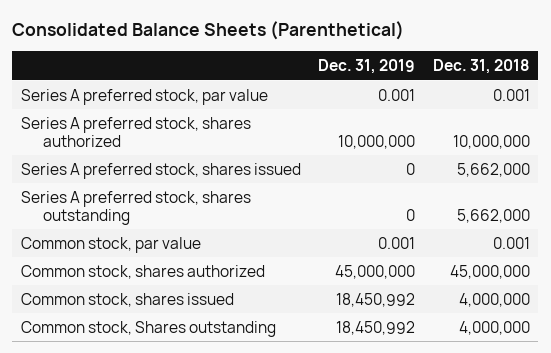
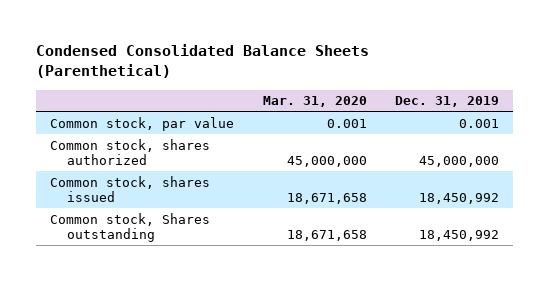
[12,21,405,41] Consolidated Balance Sheets (Parenthetical) -> [36,44,370,79] Condensed Consolidated Balance Sheets (Parenthetical)
[432,59,530,75] Dec. 31, 2018 -> none
none -> [262,96,367,108] Mar. 31, 2020
[20,88,268,105] Series A preferred stock, par value -> none
[20,116,251,147] Series A preferred stock, shares authorized -> none
[20,162,301,179] Series A preferred stock, shares issued -> none
[20,190,251,225] Series A preferred stock, shares outstanding -> none

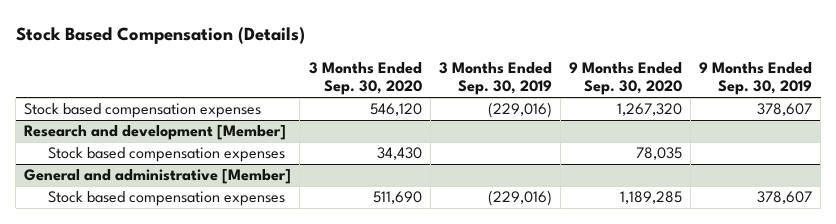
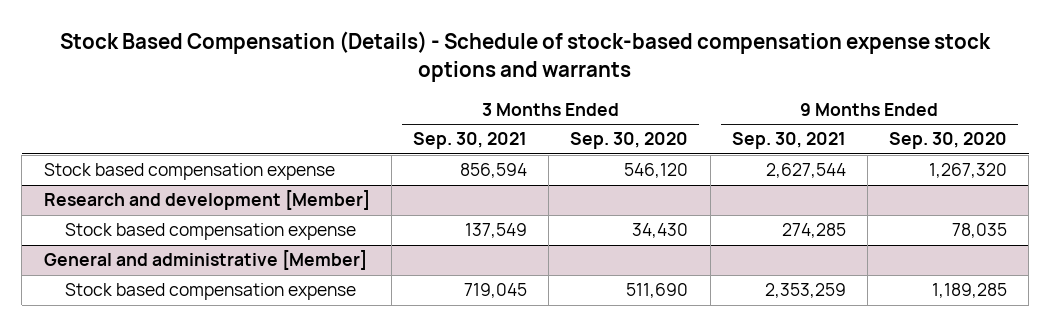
[15,27,305,45] Stock Based Compensation (Details) -> [60,31,992,82] Stock Based Compensation (Details) - Schedule of stock-based compensation expense stock options and warrants
[438,61,552,96] 3 Months Ended Sep. 30, 2019 -> none
[699,61,813,96] 9 Months Ended Sep. 30, 2019 -> none
none -> [413,132,528,150] Sep. 30, 2021
none -> [731,132,846,150] Sep. 30, 2021
[24,103,262,119] Stock based compensation expenses -> [43,163,335,181] Stock based compensation expense
[48,147,286,163] Stock based compensation expenses -> [65,223,357,241] Stock based compensation expense
[48,191,286,207] Stock based compensation expenses -> [65,283,357,301] Stock based compensation expense

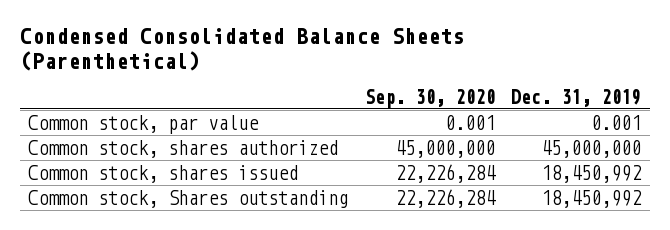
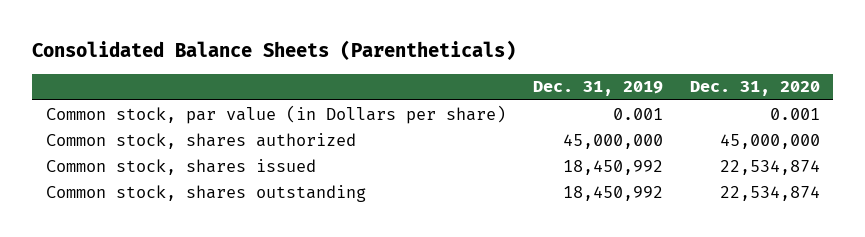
[20,28,465,71] Condensed Consolidated Balance Sheets (Parenthetical) -> [32,40,517,61] Consolidated Balance Sheets (Parentheticals)
[364,88,495,108] Sep. 30, 2020 -> none
none -> [689,81,820,97] Dec. 31, 2020
[28,114,260,134] Common stock, par value -> [45,104,506,124] Common stock, par value (in Dollars per share)
[28,189,349,208] Common stock, Shares outstanding -> [45,184,366,202] Common stock, shares outstanding

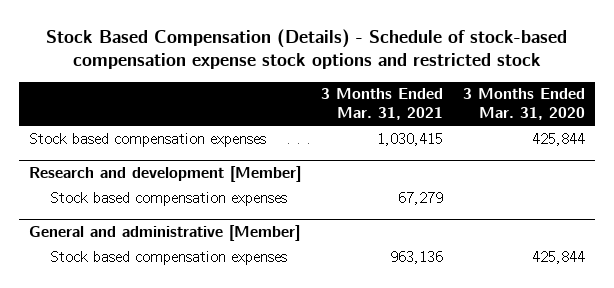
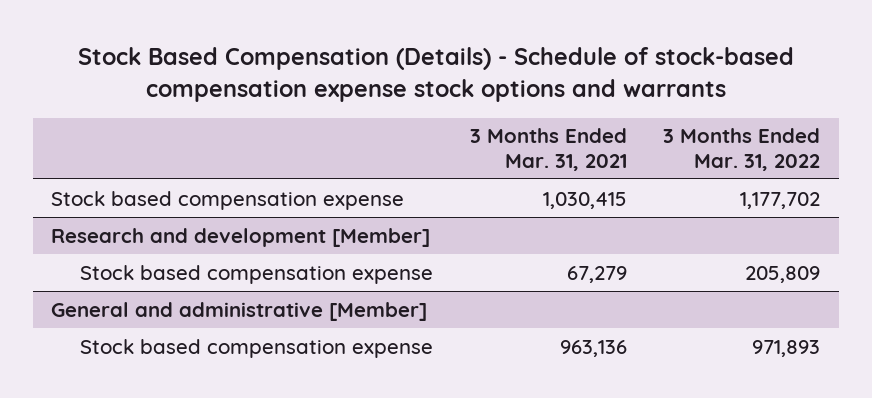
[46,28,568,70] Stock Based Compensation (Details) - Schedule of stock-based compensation expense stock options and restricted stock -> [77,46,794,103] Stock Based Compensation (Details) - Schedule of stock-based compensation expense stock options and warrants
[463,88,586,121] 3 Months Ended Mar. 31, 2020 -> none
none -> [663,128,821,171] 3 Months Ended Mar. 31, 2022
[28,132,266,147] Stock based compensation expenses -> [51,190,405,210] Stock based compensation expense
[49,191,287,206] Stock based compensation expenses -> [79,264,433,284] Stock based compensation expense
[49,250,287,265] Stock based compensation expenses -> [79,338,433,358] Stock based compensation expense

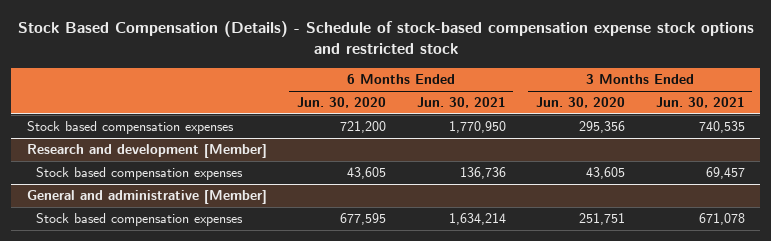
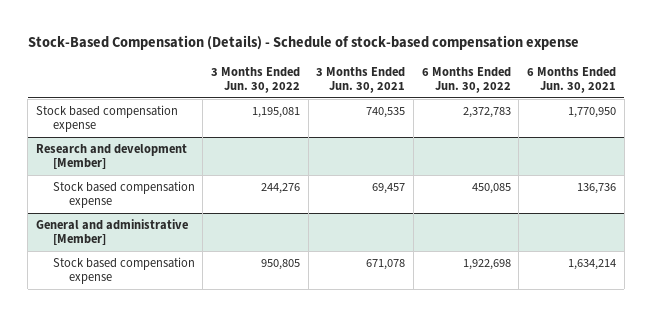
[17,20,754,55] Stock Based Compensation (Details) - Schedule of stock-based compensation expense stock options and restricted stock -> [27,35,579,51] Stock-Based Compensation (Details) - Schedule of stock-based compensation expense
[297,97,387,109] Jun. 30, 2020 -> none
[536,97,626,109] Jun. 30, 2020 -> none
none -> [211,66,301,94] 3 Months Ended Jun. 30, 2022
none -> [421,66,511,94] 6 Months Ended Jun. 30, 2022
[26,121,234,135] Stock based compensation expenses -> [36,104,179,133] Stock based compensation expense
[36,167,244,181] Stock based compensation expenses -> [52,180,195,209] Stock based compensation expense
[36,213,244,227] Stock based compensation expenses -> [52,256,195,285] Stock based compensation expense

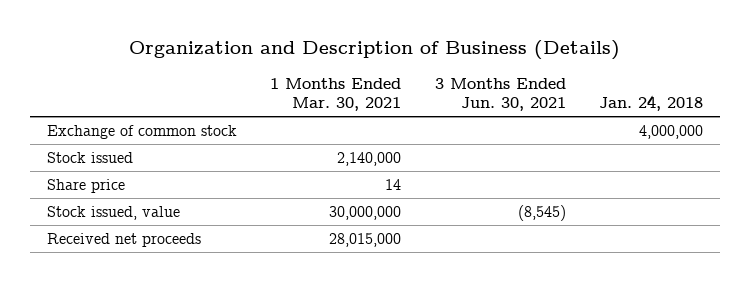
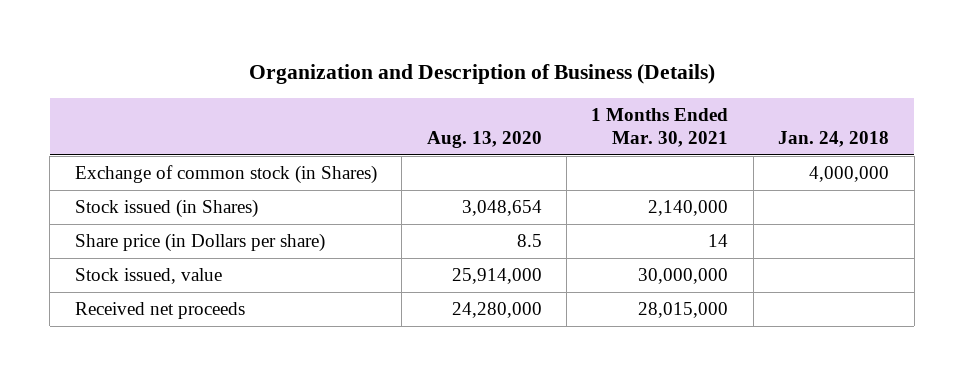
[434,78,566,112] 3 Months Ended Jun. 30, 2021 -> none
none -> [426,130,542,148] Aug. 13, 2020
[46,124,237,139] Exchange of common stock -> [74,165,377,185] Exchange of common stock (in Shares)
[46,151,133,163] Stock issued -> [74,199,258,219] Stock issued (in Shares)
[46,178,125,193] Share price -> [74,233,325,253] Share price (in Dollars per share)

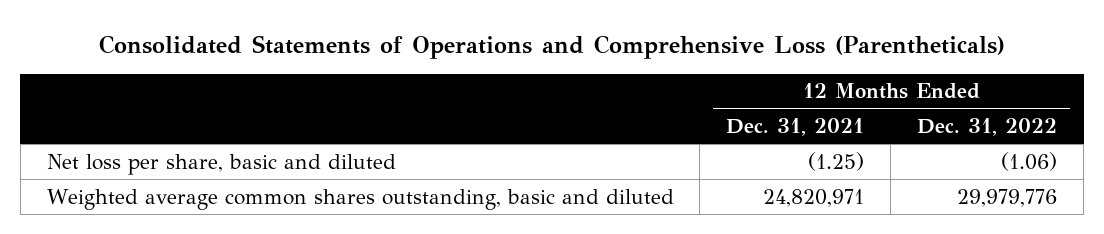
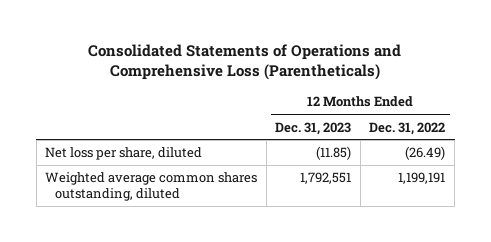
[726,118,865,137] Dec. 31, 2021 -> none
none -> [275,121,352,135] Dec. 31, 2023
[46,153,396,175] Net loss per share, basic and diluted -> [45,147,203,161] Net loss per share, diluted
[1001,151,1058,171] (1.06) -> [405,146,446,161] (26.49)
[46,188,674,210] Weighted average common shares outstanding, basic and diluted -> [45,172,258,201] Weighted average common shares outstanding, diluted
[957,188,1058,207] 29,979,776 -> [398,172,446,185] 1,199,191

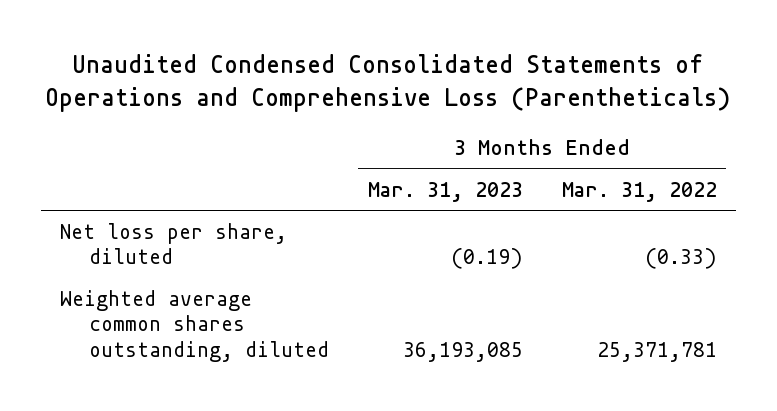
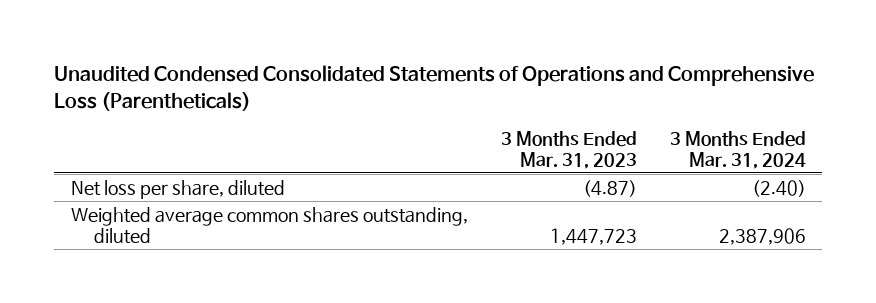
[561,181,717,202] Mar. 31, 2022 -> none
none -> [669,130,806,169] 3 Months Ended Mar. 31, 2024
[450,248,523,270] (0.19) -> [582,179,637,197] (4.87)
[402,341,523,362] 36,193,085 -> [549,227,637,245] 1,447,723

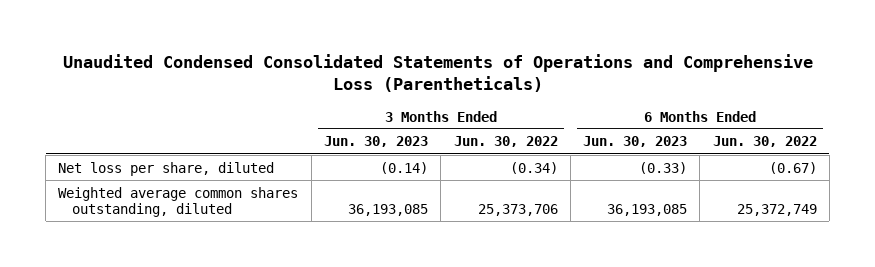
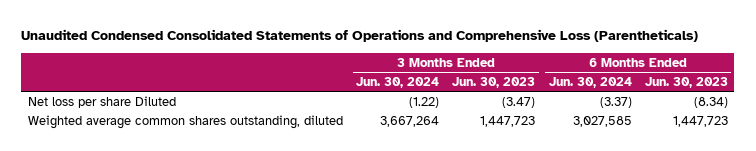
[453,136,558,148] Jun. 30, 2022 -> none
[712,136,817,148] Jun. 30, 2022 -> none
none -> [356,76,440,88] Jun. 30, 2024
none -> [548,76,632,88] Jun. 30, 2024
[58,161,275,176] Net loss per share, diluted -> [27,95,176,108] Net loss per share Diluted
[379,161,428,174] (0.14) -> [502,96,536,108] (3.47)
[639,161,688,174] (0.33) -> [693,96,728,108] (8.34)
[347,204,428,217] 36,193,085 -> [480,115,536,127] 1,447,723
[607,204,688,217] 36,193,085 -> [672,115,728,127] 1,447,723

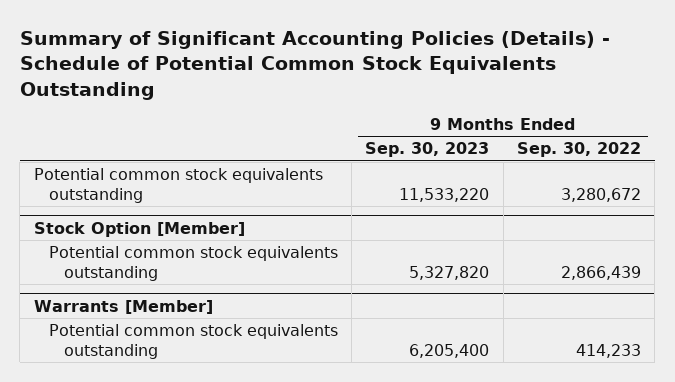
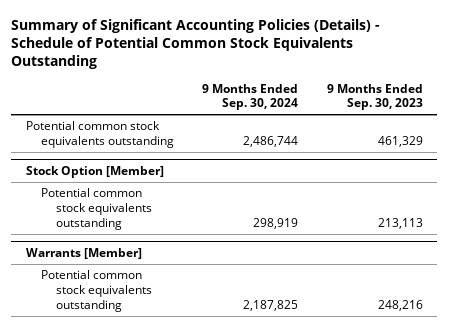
[516,142,641,158] Sep. 30, 2022 -> none
none -> [202,83,299,111] 9 Months Ended Sep. 30, 2024
[399,187,490,202] 11,533,220 -> [377,136,423,148] 461,329
[409,265,490,280] 5,327,820 -> [377,218,423,230] 213,113
[409,343,490,358] 6,205,400 -> [377,300,423,312] 248,216

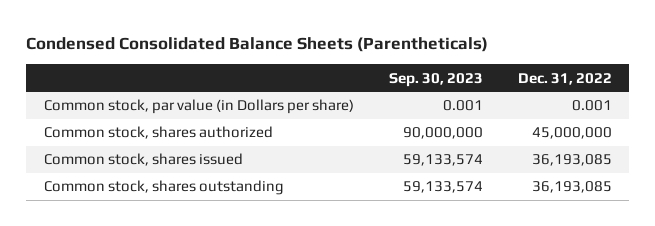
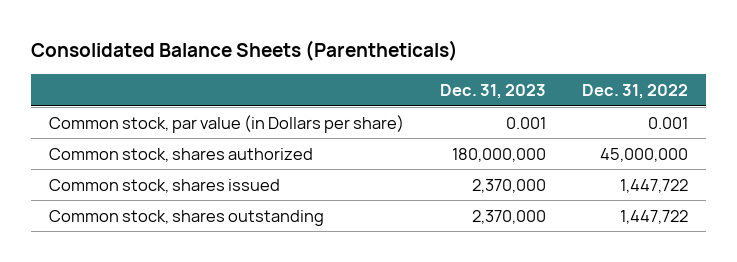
[26,37,489,53] Condensed Consolidated Balance Sheets (Parentheticals) -> [31,40,459,62] Consolidated Balance Sheets (Parentheticals)
[388,72,483,87] Sep. 30, 2023 -> none
none -> [440,84,547,100] Dec. 31, 2023
[531,154,612,167] 36,193,085 -> [620,178,689,193] 1,447,722
[531,181,612,194] 36,193,085 -> [620,209,689,224] 1,447,722

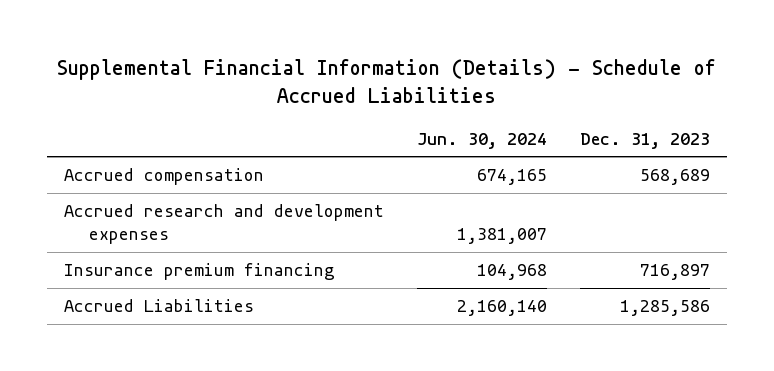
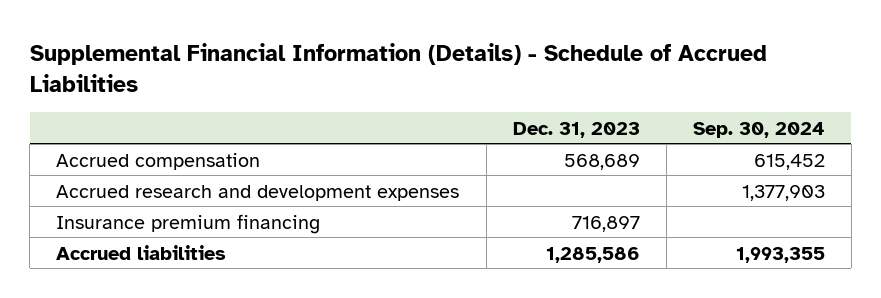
[416,132,547,149] Jun. 30, 2024 -> none
none -> [692,121,825,138] Sep. 30, 2024
[63,299,254,313] Accrued Liabilities -> [56,244,227,260] Accrued liabilities

